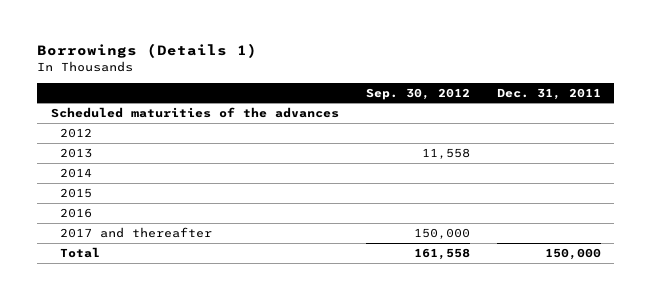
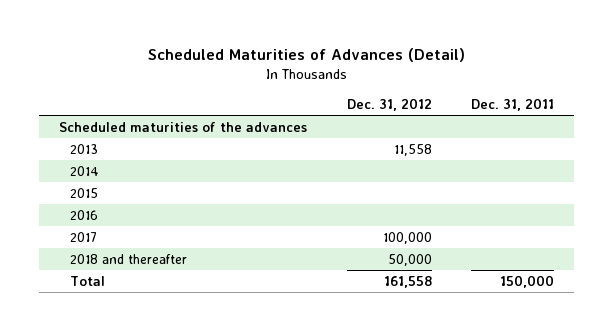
[37,43,258,59] Borrowings (Details 1) -> [147,48,465,63] Scheduled Maturities of Advances (Detail)
[365,87,470,100] Sep. 30, 2012 -> none
none -> [346,97,432,111] Dec. 31, 2012
[60,127,93,138] 2012 -> none
none -> [70,231,98,242] 2017
[60,226,213,238] 2017 and thereafter -> [70,253,188,264] 2018 and thereafter

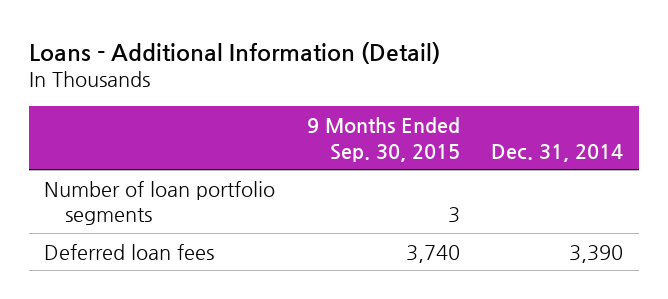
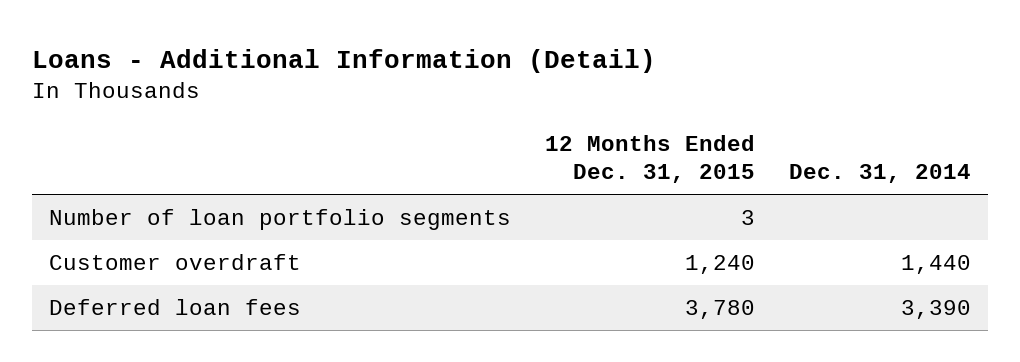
[306,117,460,162] 9 Months Ended Sep. 30, 2015 -> none
none -> [545,134,756,184] 12 Months Ended Dec. 31, 2015
none -> [49,253,302,270] Customer overdraft

